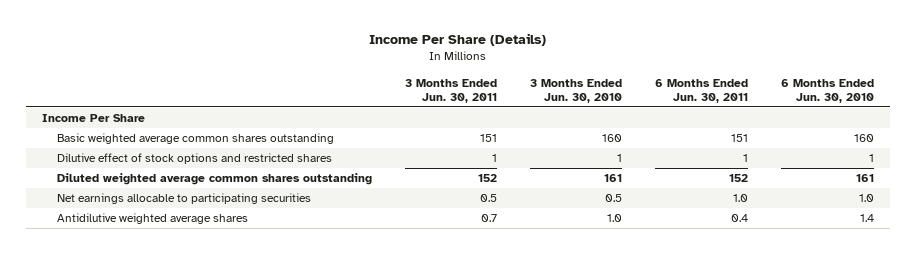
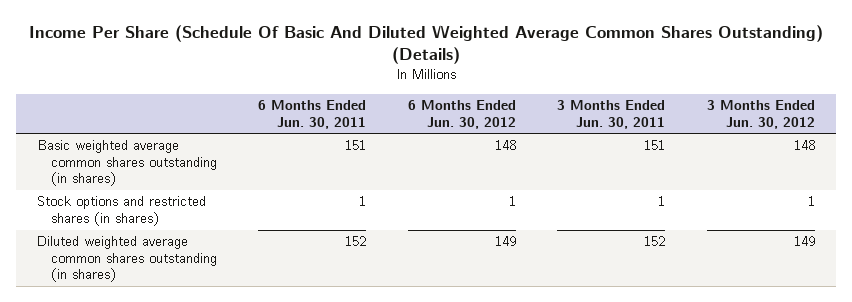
[368,33,546,47] Income Per Share (Details) -> [29,25,824,65] Income Per Share (Schedule Of Basic And Diluted Weighted Average Common Shares Outstanding) (Details)
[530,78,623,103] 3 Months Ended Jun. 30, 2010 -> none
[780,78,874,103] 6 Months Ended Jun. 30, 2010 -> none
none -> [407,100,516,129] 6 Months Ended Jun. 30, 2012
none -> [706,100,815,129] 3 Months Ended Jun. 30, 2012
[41,114,145,123] Income Per Share -> none
[57,193,312,205] Net earnings allocable to participating securities -> none
[57,213,249,225] Antidilutive weighted average shares -> none
[57,133,335,145] Basic weighted average common shares outstanding -> [37,140,217,187] Basic weighted average common shares outstanding (in shares)
[57,153,333,165] Dilutive effect of stock options and restricted shares -> [37,196,207,226] Stock options and restricted shares (in shares)
[57,173,373,186] Diluted weighted average common shares outstanding -> [37,236,217,283] Diluted weighted average common shares outstanding (in shares)

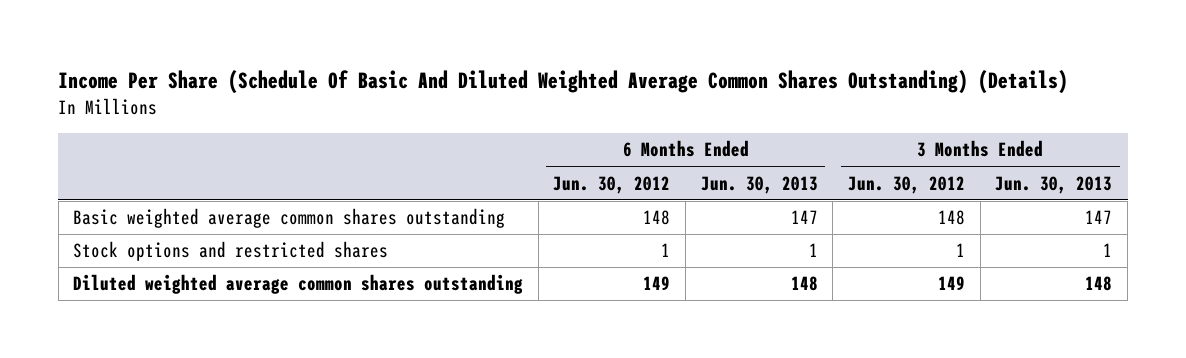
[258,100,367,129] 6 Months Ended Jun. 30, 2011 -> none
[557,100,666,129] 3 Months Ended Jun. 30, 2011 -> none
none -> [700,175,818,194] Jun. 30, 2013
none -> [995,175,1113,194] Jun. 30, 2013
[37,140,217,187] Basic weighted average common shares outstanding (in shares) -> [73,208,506,229] Basic weighted average common shares outstanding
[37,196,207,226] Stock options and restricted shares (in shares) -> [73,241,389,262] Stock options and restricted shares
[37,236,217,283] Diluted weighted average common shares outstanding (in shares) -> [73,274,524,295] Diluted weighted average common shares outstanding

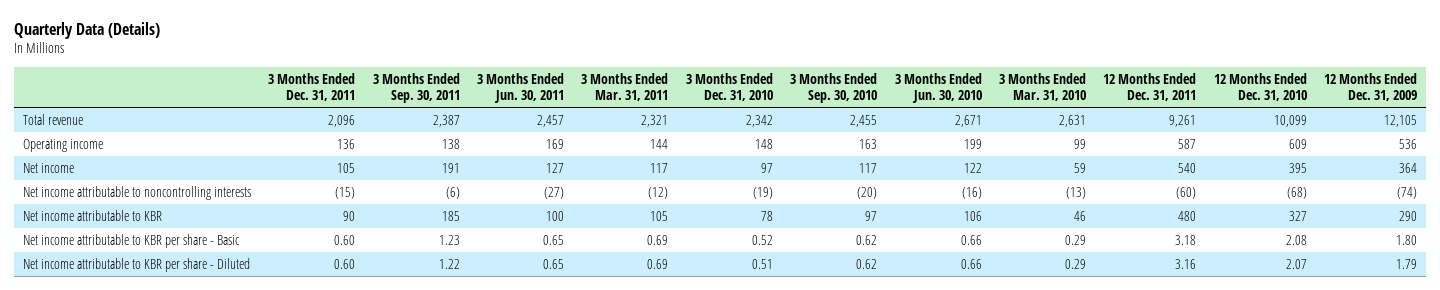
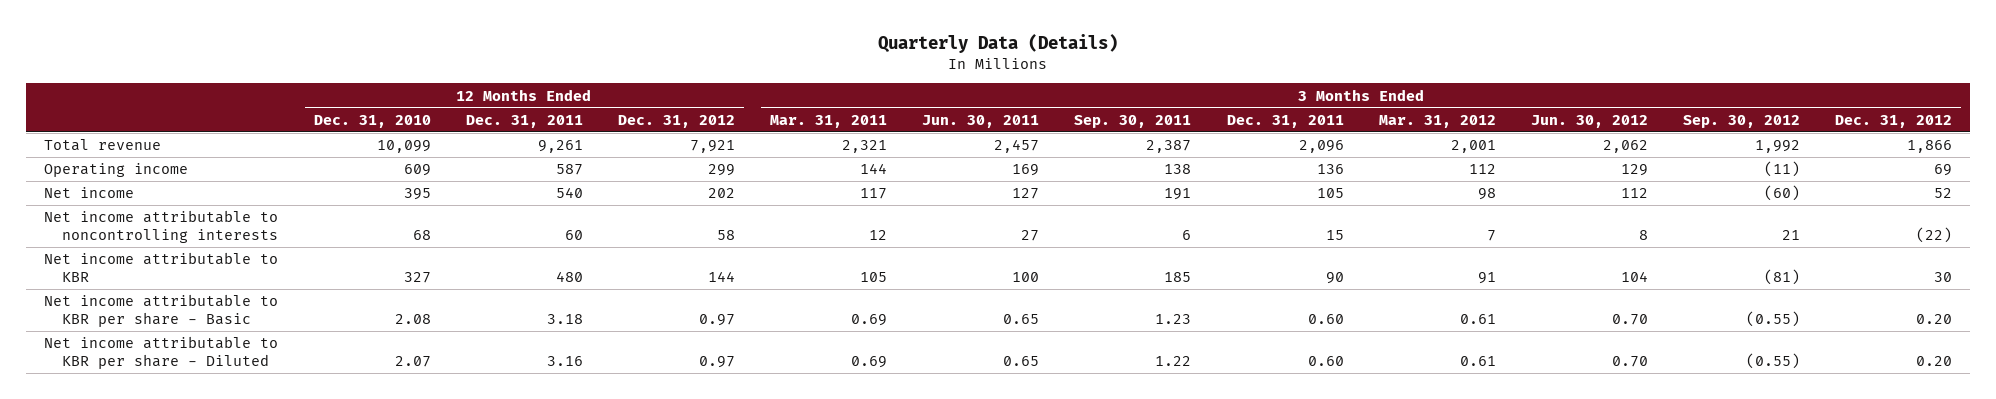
[685,72,773,101] 3 Months Ended Dec. 31, 2010 -> none
[790,72,878,103] 3 Months Ended Sep. 30, 2010 -> none
[894,72,982,103] 3 Months Ended Jun. 30, 2010 -> none
[998,72,1086,101] 3 Months Ended Mar. 31, 2010 -> none
[1324,72,1418,101] 12 Months Ended Dec. 31, 2009 -> none
none -> [617,114,735,128] Dec. 31, 2012
none -> [1378,114,1496,128] Mar. 31, 2012
none -> [1530,114,1648,128] Jun. 30, 2012
none -> [1683,114,1801,128] Sep. 30, 2012
none -> [1835,114,1953,128] Dec. 31, 2012
[335,186,356,199] (15) -> [1325,229,1344,240] 15
[445,186,460,199] (6) -> [1182,229,1192,240] 6
[544,186,565,199] (27) -> [1021,229,1040,241] 27
[648,186,669,199] (12) -> [869,229,888,240] 12
[1176,186,1197,199] (60) -> [564,229,583,240] 60
[1286,186,1307,199] (68) -> [412,229,431,240] 68

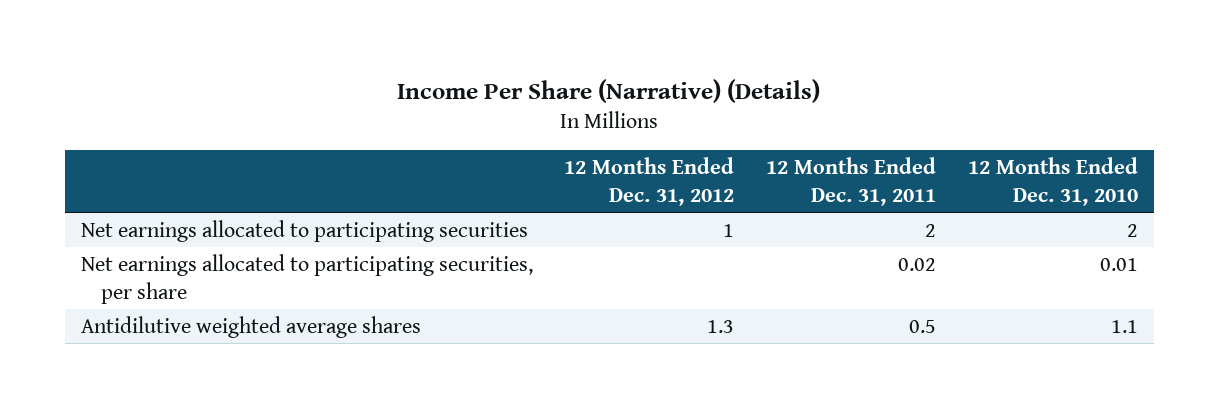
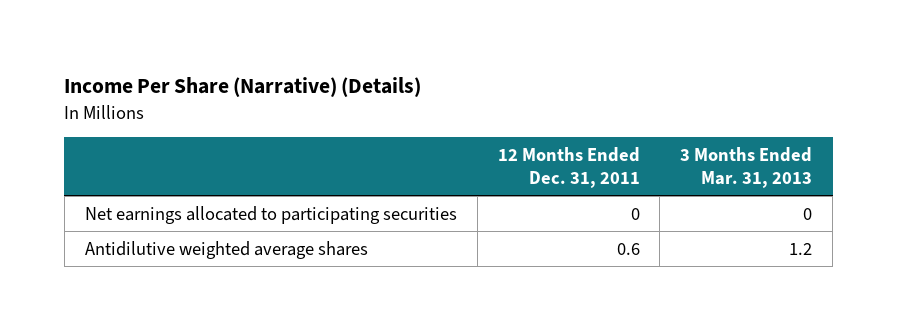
[564,157,735,206] 12 Months Ended Dec. 31, 2012 -> none
[968,157,1139,206] 12 Months Ended Dec. 31, 2010 -> none
none -> [680,146,813,189] 3 Months Ended Mar. 31, 2013
[80,253,533,304] Net earnings allocated to participating securities, per share -> none
[925,223,937,237] 2 -> [630,207,640,220] 0
[909,319,937,333] 0.5 -> [616,242,640,255] 0.6

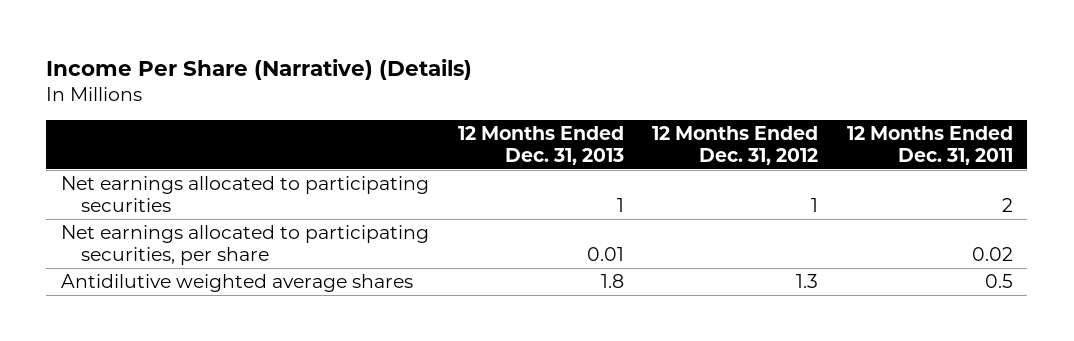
[680,146,813,189] 3 Months Ended Mar. 31, 2013 -> none
none -> [457,126,624,166] 12 Months Ended Dec. 31, 2013
none -> [652,126,819,166] 12 Months Ended Dec. 31, 2012
[630,207,640,220] 0 -> [1001,197,1013,212] 2
none -> [60,225,429,265] Net earnings allocated to participating securities, per share
[616,242,640,255] 0.6 -> [984,274,1013,289] 0.5

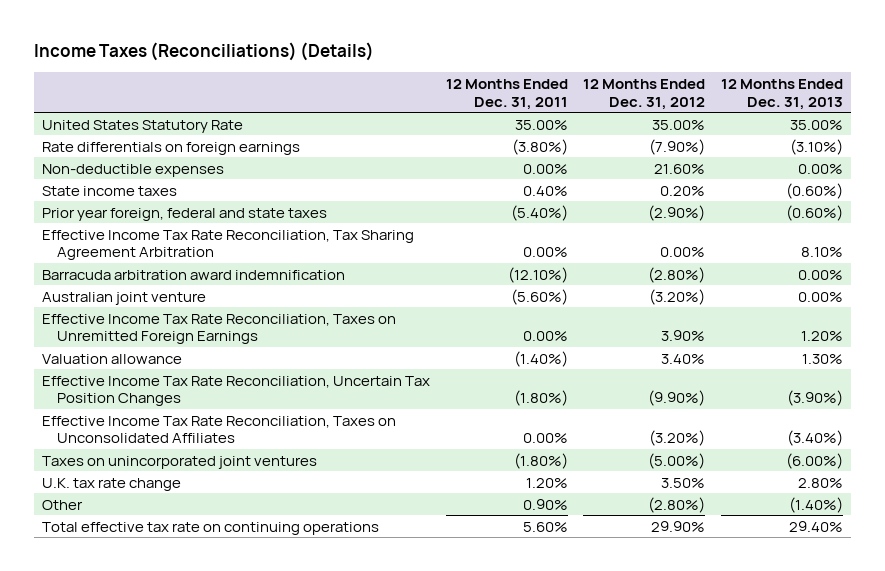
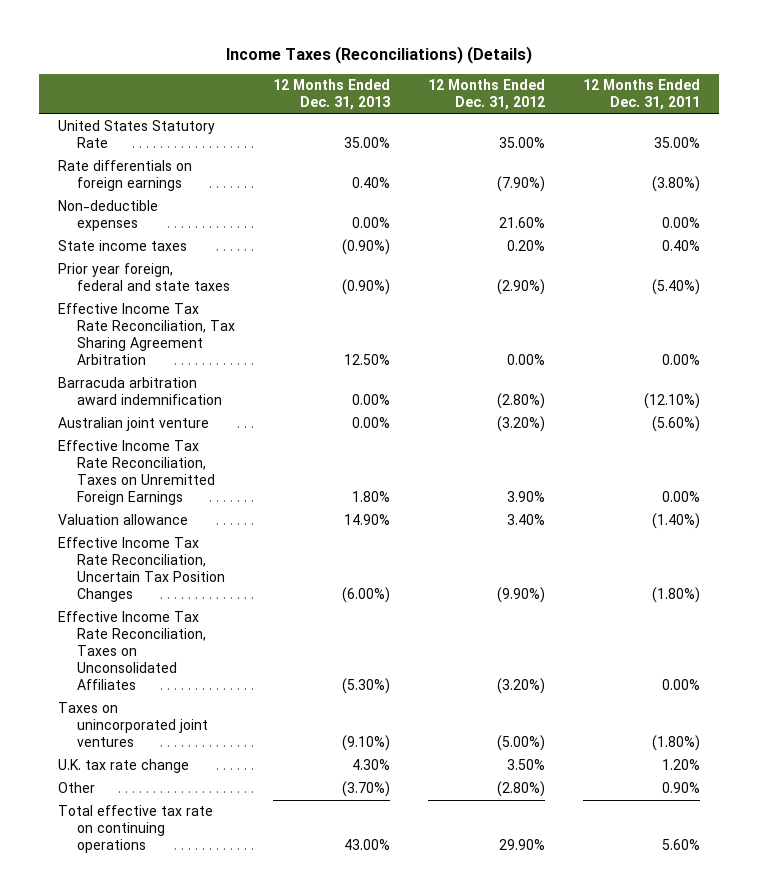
[790,138,844,155] (3.10%) -> [352,177,391,189] 0.40%
[786,182,844,199] (0.60%) -> [342,239,391,256] (0.90%)
[786,204,844,221] (0.60%) -> [342,279,391,296] (0.90%)
[801,247,844,258] 8.10% -> [344,354,391,366] 12.50%
[801,331,844,342] 1.20% -> [352,491,391,503] 1.80%
[802,353,844,364] 1.30% -> [344,514,391,526] 14.90%
[787,390,844,407] (3.90%) -> [342,587,391,604] (6.00%)
[787,430,844,447] (3.40%) -> [342,678,391,695] (5.30%)
[786,452,844,469] (6.00%) -> [342,735,391,752] (9.10%)
[798,477,844,488] 2.80% -> [352,759,391,771] 4.30%
[789,496,844,513] (1.40%) -> [342,781,391,798] (3.70%)
[789,520,844,532] 29.40% -> [344,839,391,851] 43.00%

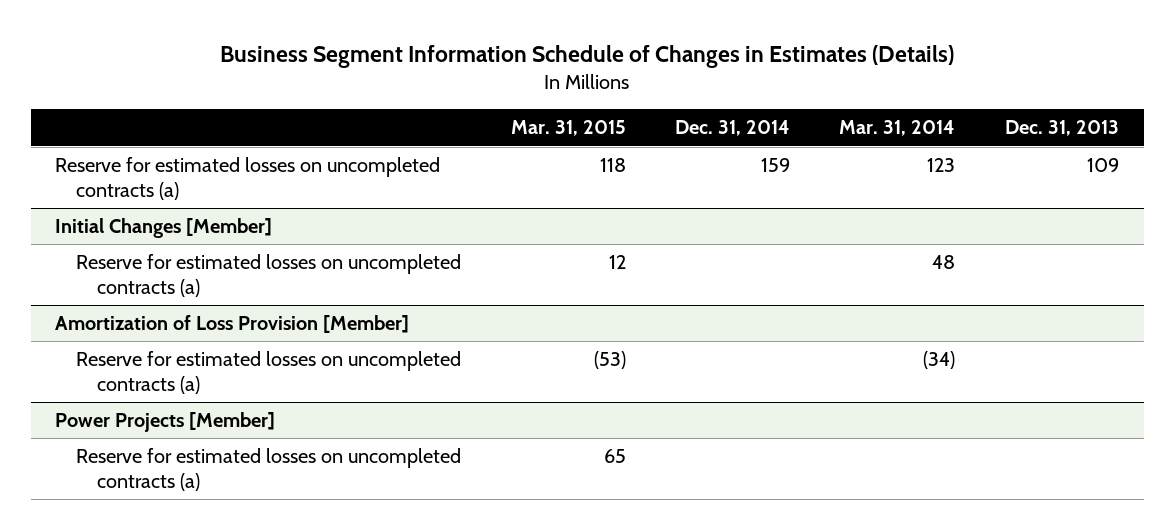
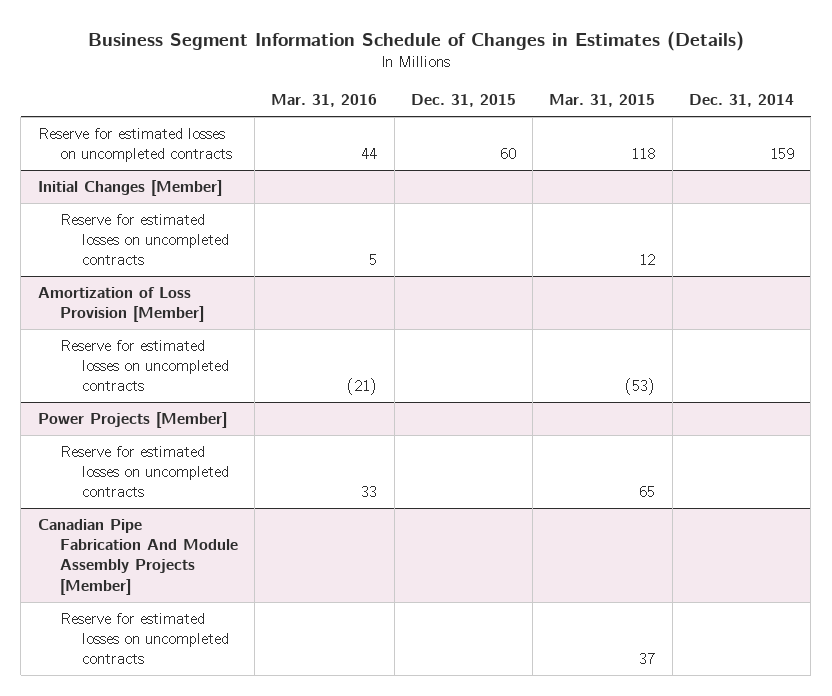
[839,120,956,137] Mar. 31, 2014 -> none
[1004,120,1119,137] Dec. 31, 2013 -> none
none -> [271,94,378,108] Mar. 31, 2016
none -> [410,94,516,108] Dec. 31, 2015
[55,157,441,201] Reserve for estimated losses on uncompleted contracts (a) -> [37,127,232,163] Reserve for estimated losses on uncompleted contracts
[76,254,462,298] Reserve for estimated losses on uncompleted contracts (a) -> [59,213,229,266] Reserve for estimated losses on uncompleted contracts
[76,351,462,395] Reserve for estimated losses on uncompleted contracts (a) -> [59,339,229,392] Reserve for estimated losses on uncompleted contracts
[76,448,462,492] Reserve for estimated losses on uncompleted contracts (a) -> [59,445,229,498] Reserve for estimated losses on uncompleted contracts
none -> [37,518,238,595] Canadian Pipe Fabrication And Module Assembly Projects [Member]
none -> [59,612,229,665] Reserve for estimated losses on uncompleted contracts

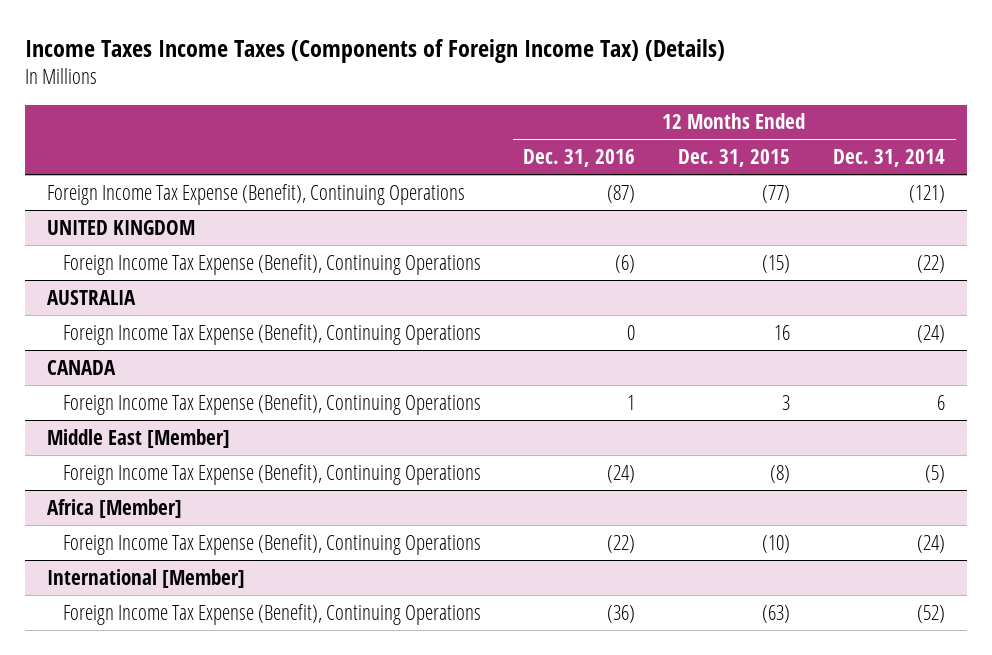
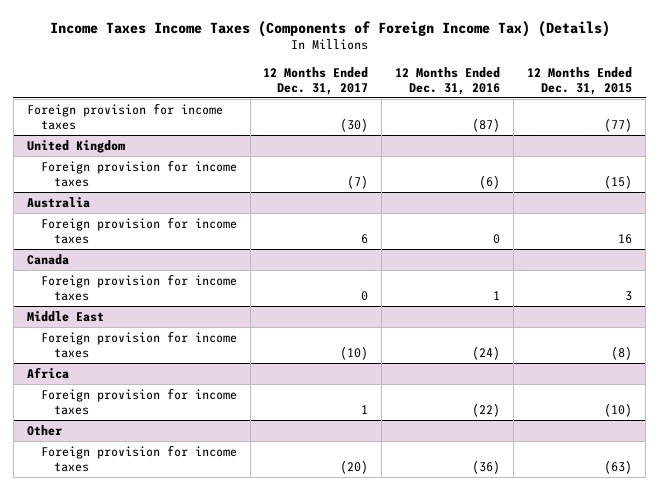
[833,149,946,168] Dec. 31, 2014 -> none
none -> [263,66,369,95] 12 Months Ended Dec. 31, 2017
[46,183,465,205] Foreign Income Tax Expense (Benefit), Continuing Operations -> [26,102,223,130] Foreign provision for income taxes
[46,219,195,235] UNITED KINGDOM -> [26,139,125,153] United Kingdom
[62,253,481,275] Foreign Income Tax Expense (Benefit), Continuing Operations -> [40,159,237,187] Foreign provision for income taxes
[46,289,136,305] AUSTRALIA -> [26,196,90,208] Australia
[62,323,481,345] Foreign Income Tax Expense (Benefit), Continuing Operations -> [40,216,237,244] Foreign provision for income taxes
[46,359,116,375] CANADA -> [26,253,69,265] Canada
[62,393,481,415] Foreign Income Tax Expense (Benefit), Continuing Operations -> [40,273,237,301] Foreign provision for income taxes
[46,428,230,448] Middle East [Member] -> [26,310,104,322] Middle East
[62,463,481,485] Foreign Income Tax Expense (Benefit), Continuing Operations -> [40,330,237,358] Foreign provision for income taxes
[46,498,182,518] Africa [Member] -> [26,366,69,379] Africa
[62,533,481,555] Foreign Income Tax Expense (Benefit), Continuing Operations -> [40,387,237,415] Foreign provision for income taxes
[46,568,245,588] International [Member] -> [26,424,62,436] Other
[62,603,481,625] Foreign Income Tax Expense (Benefit), Continuing Operations -> [40,444,237,472] Foreign provision for income taxes

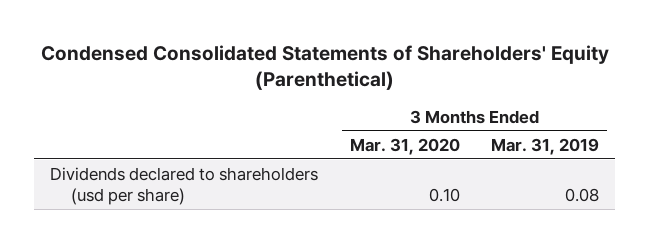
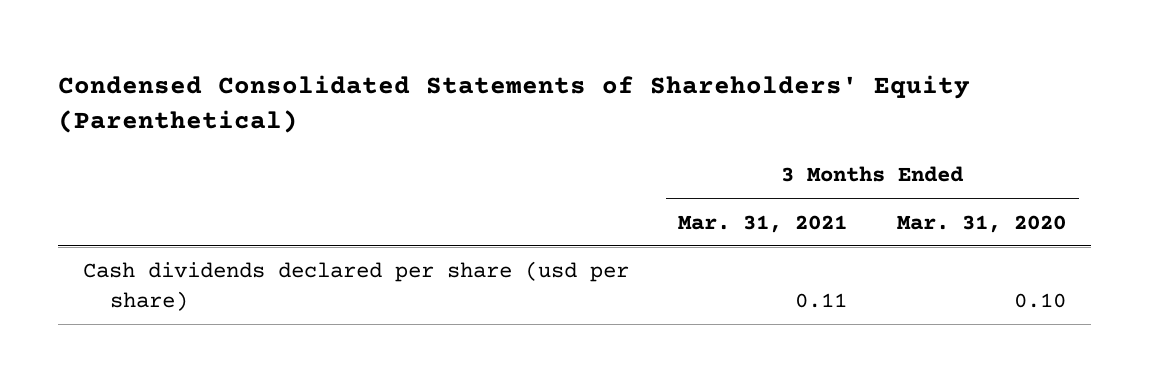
[491,137,600,155] Mar. 31, 2019 -> none
none -> [678,214,848,233] Mar. 31, 2021
[49,166,318,206] Dividends declared to shareholders (usd per share) -> [82,261,629,311] Cash dividends declared per share (usd per share)

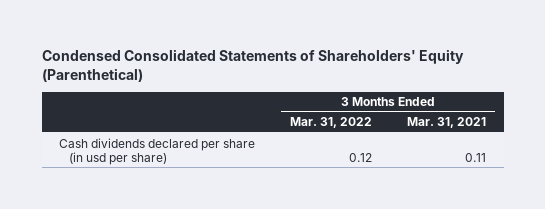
[897,214,1067,233] Mar. 31, 2020 -> none
none -> [290,117,373,129] Mar. 31, 2022
[82,261,629,311] Cash dividends declared per share (usd per share) -> [59,137,256,165] Cash dividends declared per share (in usd per share)

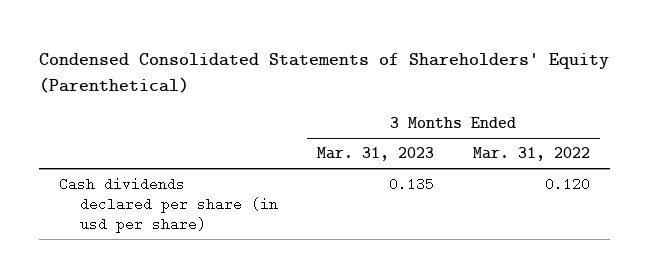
[407,117,487,129] Mar. 31, 2021 -> none
none -> [316,147,434,162] Mar. 31, 2023
[349,152,373,162] 0.12 -> [544,177,590,192] 0.120

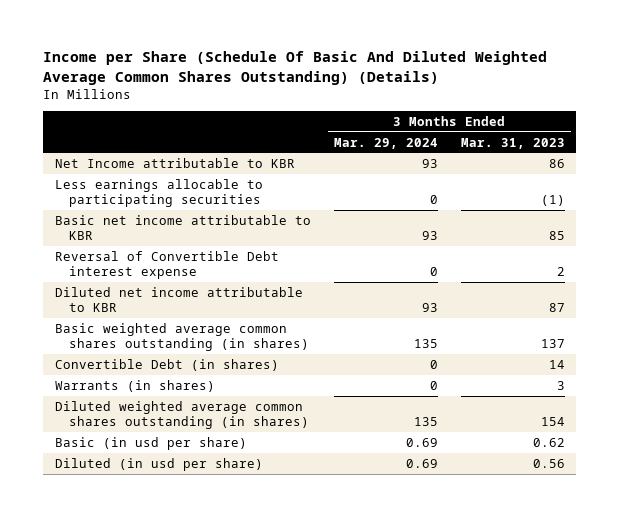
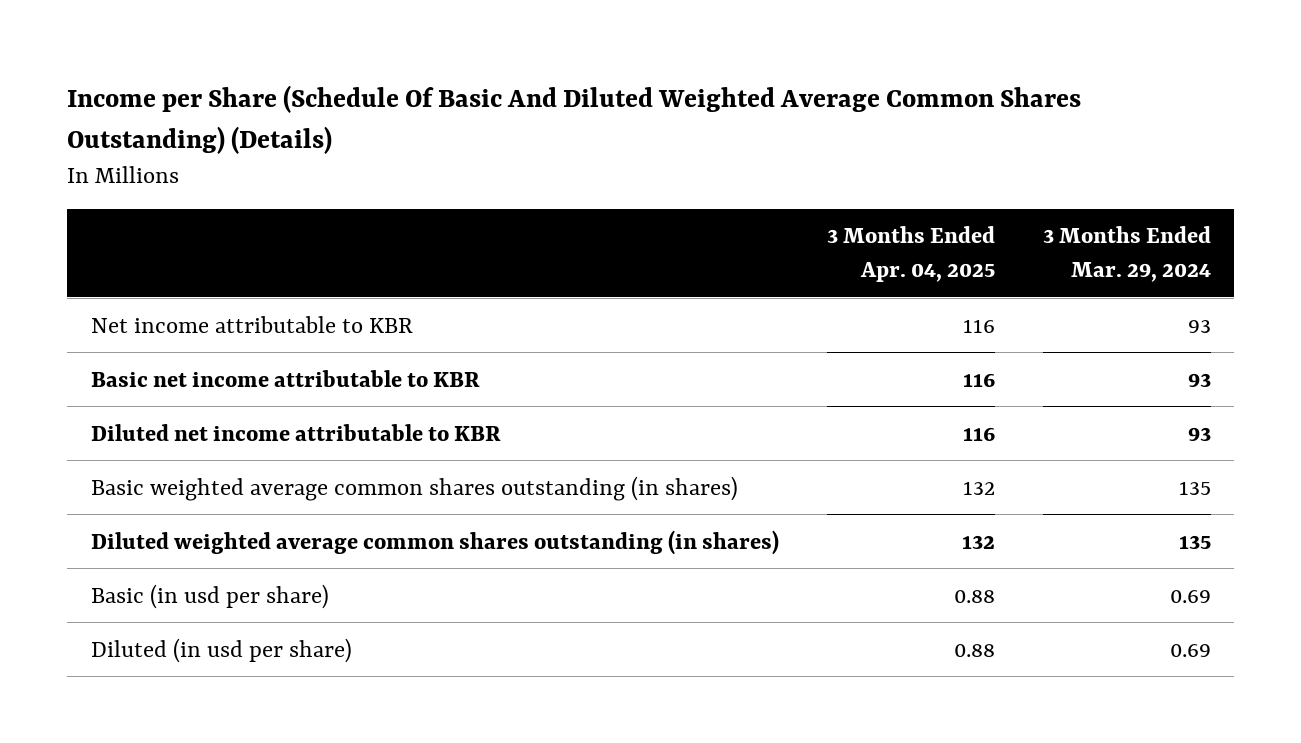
[460,137,565,149] Mar. 31, 2023 -> none
none -> [826,226,995,283] 3 Months Ended Apr. 04, 2025
[54,178,263,208] Less earnings allocable to participating securities -> none
[54,157,295,168] Net Income attributable to KBR -> [90,315,413,333] Net income attributable to KBR
[54,250,279,280] Reversal of Convertible Debt interest expense -> none
[54,358,279,371] Convertible Debt (in shares) -> none
[54,379,215,392] Warrants (in shares) -> none

